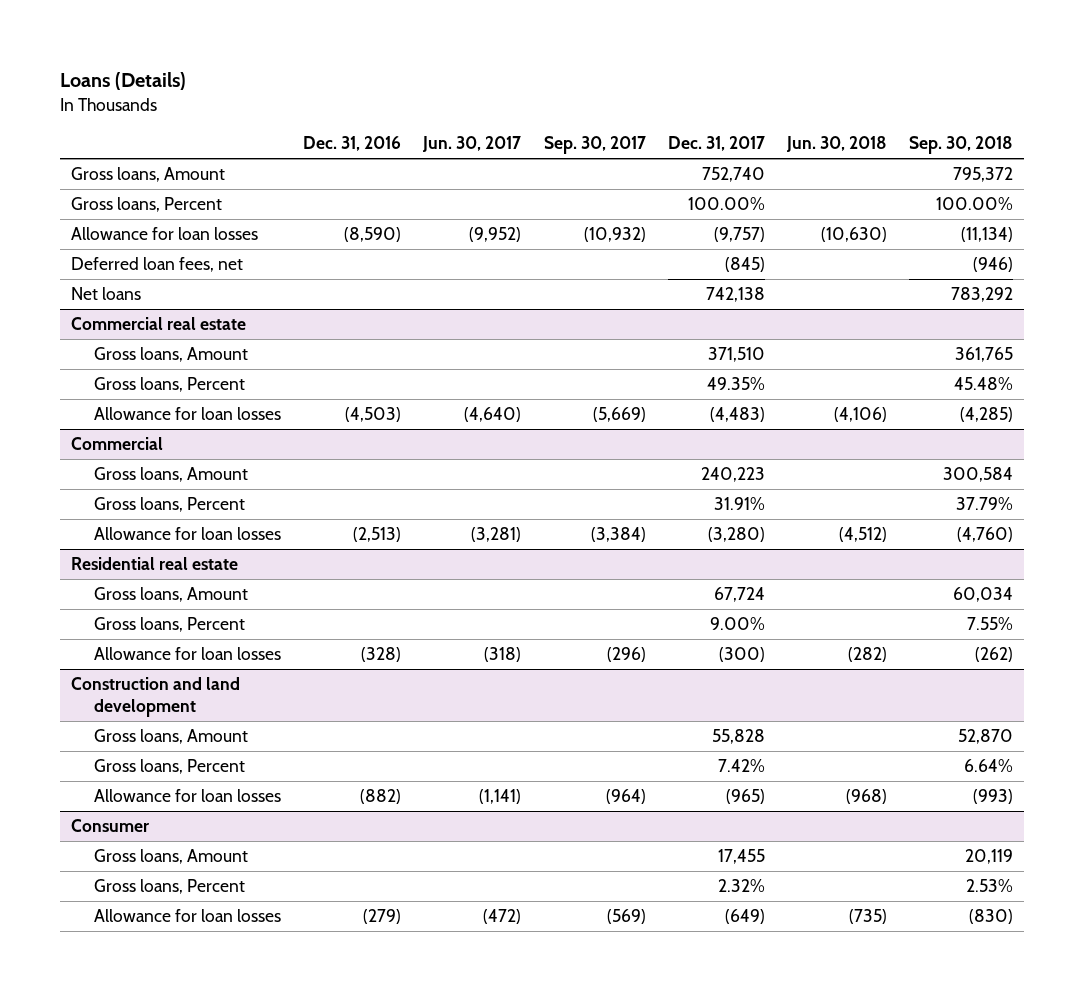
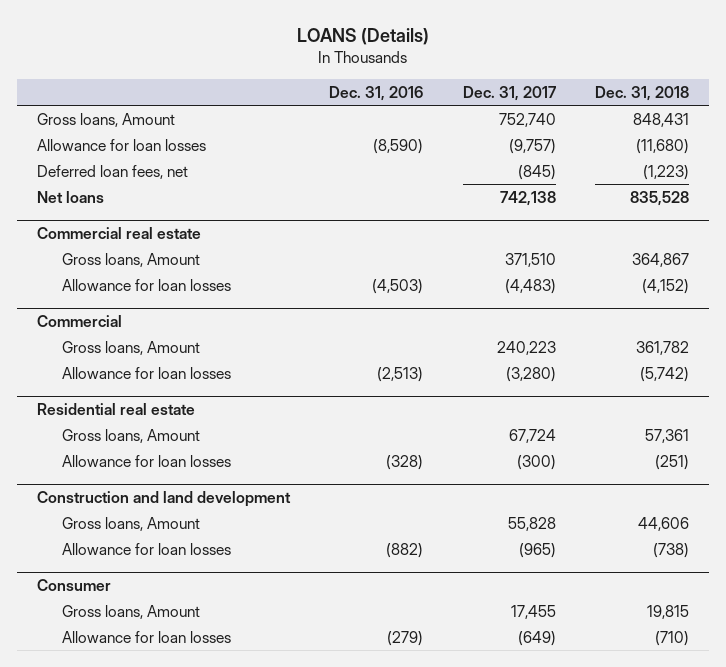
[60,72,187,91] Loans (Details) -> [297,27,430,45] LOANS (Details)
[422,136,522,153] Jun. 30, 2017 -> none
[543,136,646,155] Sep. 30, 2017 -> none
[785,136,887,153] Jun. 30, 2018 -> none
[909,136,1014,155] Sep. 30, 2018 -> none
none -> [595,85,690,101] Dec. 31, 2018
[71,196,223,212] Gross loans, Percent -> none
[94,376,246,392] Gross loans, Percent -> none
[94,496,246,512] Gross loans, Percent -> none
[94,616,246,632] Gross loans, Percent -> none
[94,758,246,774] Gross loans, Percent -> none
[94,878,246,894] Gross loans, Percent -> none

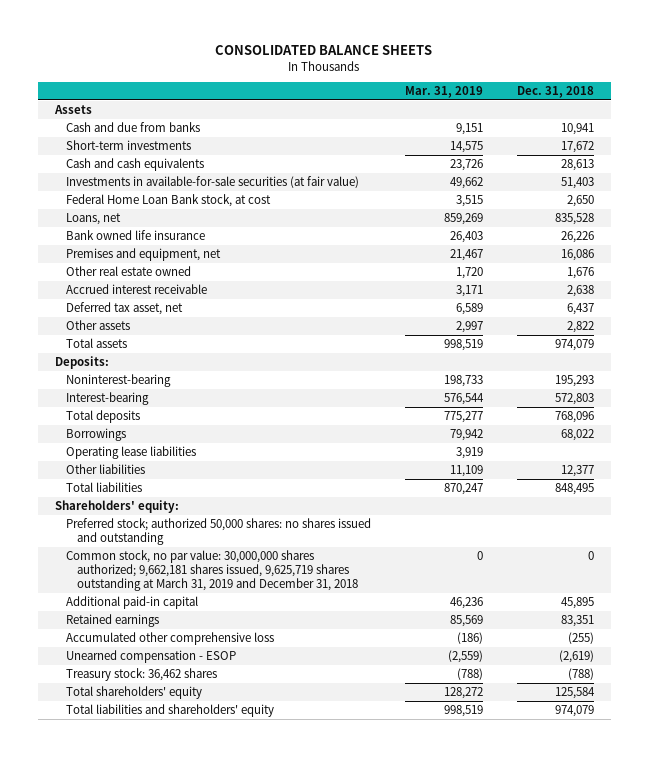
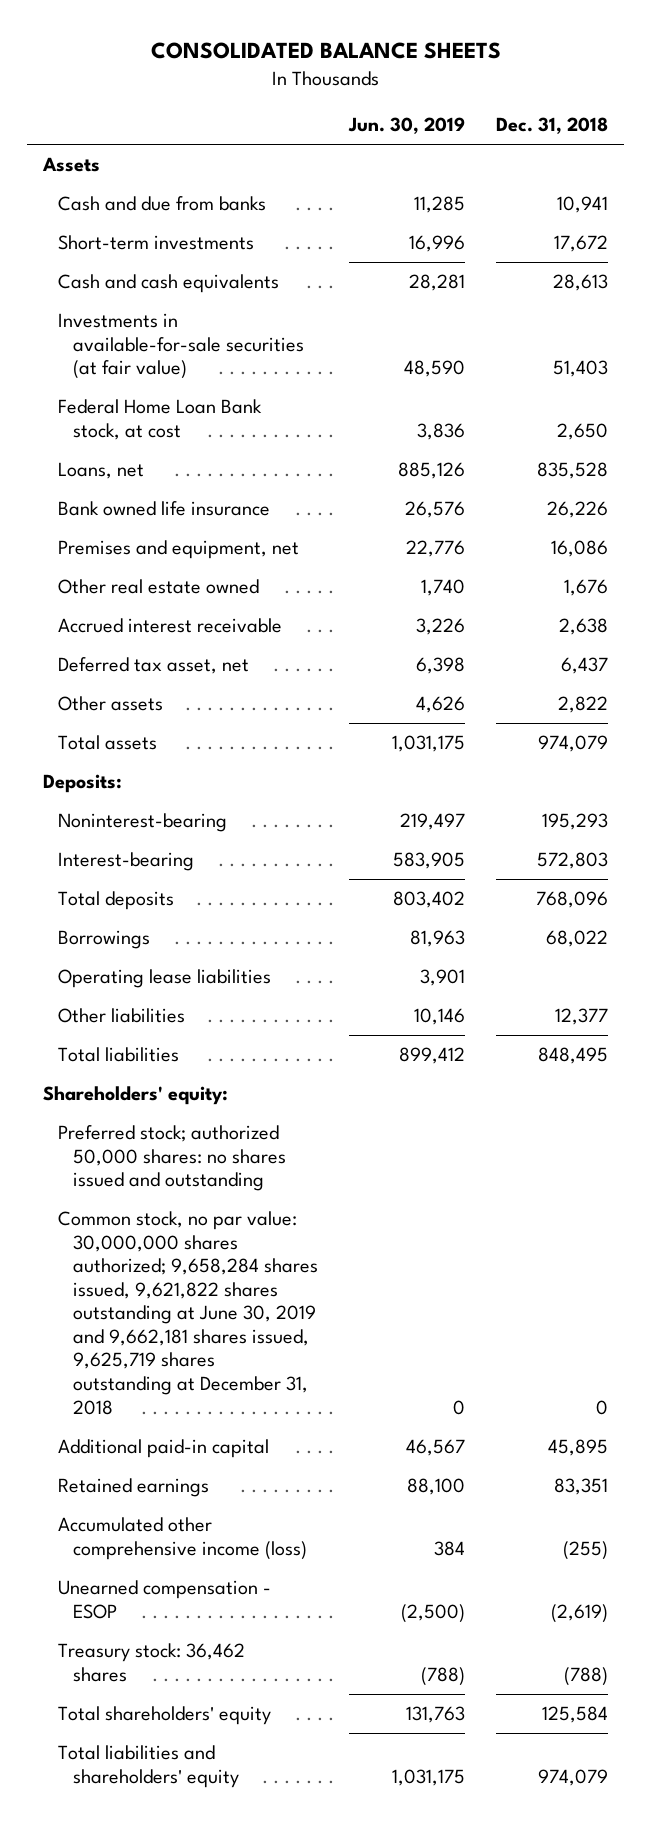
[404,86,483,99] Mar. 31, 2019 -> none
none -> [348,117,466,135] Jun. 30, 2019
[65,550,358,592] Common stock, no par value: 30,000,000 shares authorized; 9,662,181 shares issued, 9,625,719 shares outstanding at March 31, 2019 and December 31, 2018 -> [58,1211,319,1415] Common stock, no par value: 30,000,000 shares authorized; 9,658,284 shares issued, 9,621,822 shares outstanding at June 30, 2019 and 9,662,181 shares issued, 9,625,719 shares outstanding at December 31, 2018
[65,632,274,646] Accumulated other comprehensive loss -> [58,1517,308,1560] Accumulated other comprehensive income (loss)

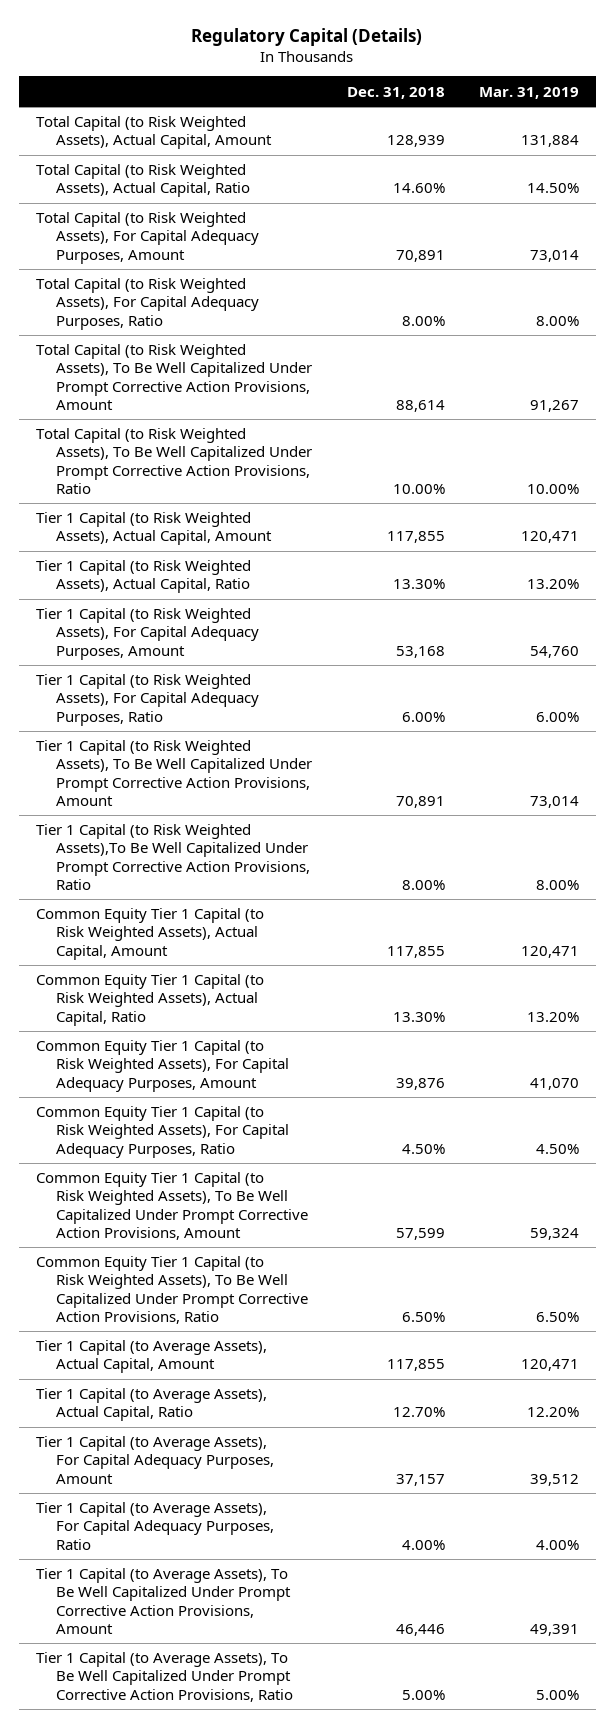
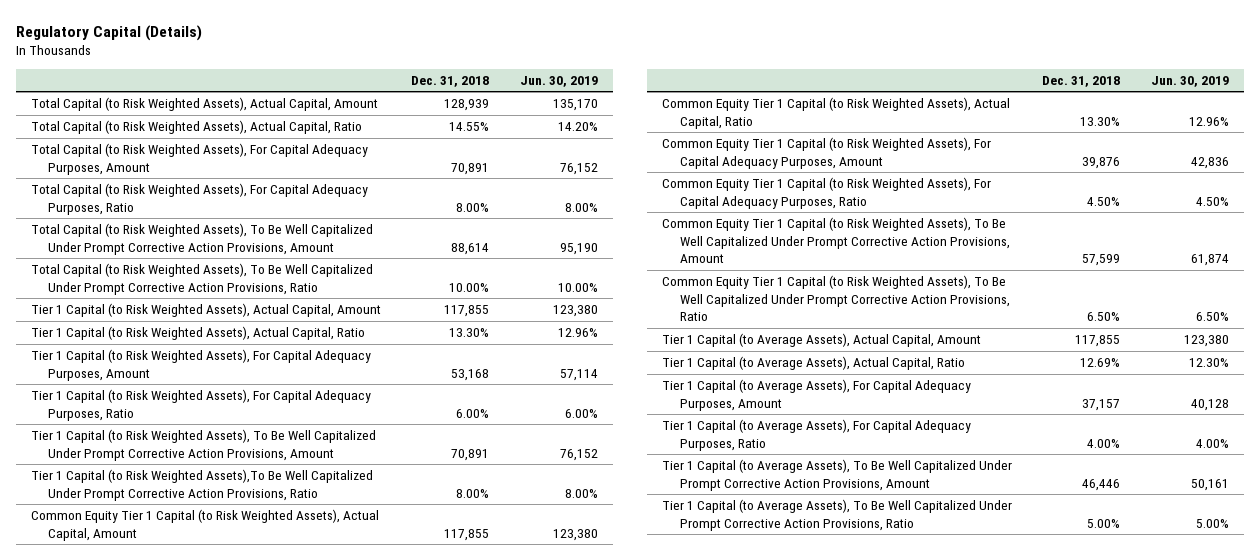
[478,86,579,99] Mar. 31, 2019 -> none
none -> [519,75,598,87] Jun. 30, 2019
[392,183,445,194] 14.60% -> [449,122,490,132] 14.55%
[392,1407,445,1418] 12.70% -> [1080,358,1121,368] 12.69%

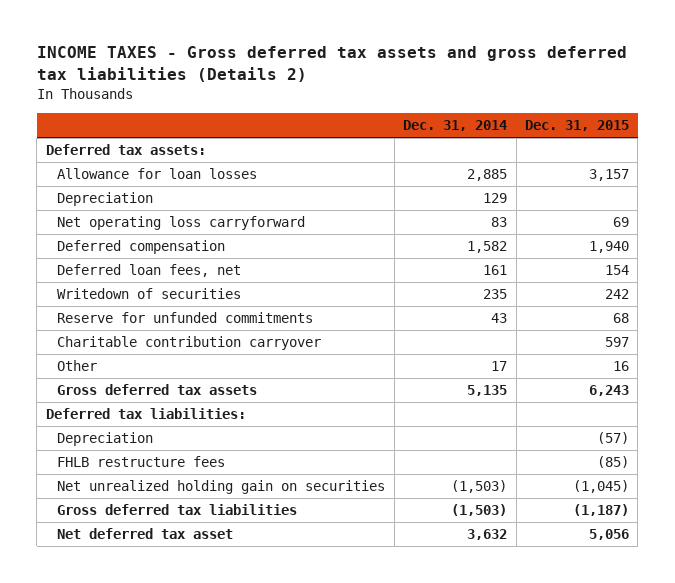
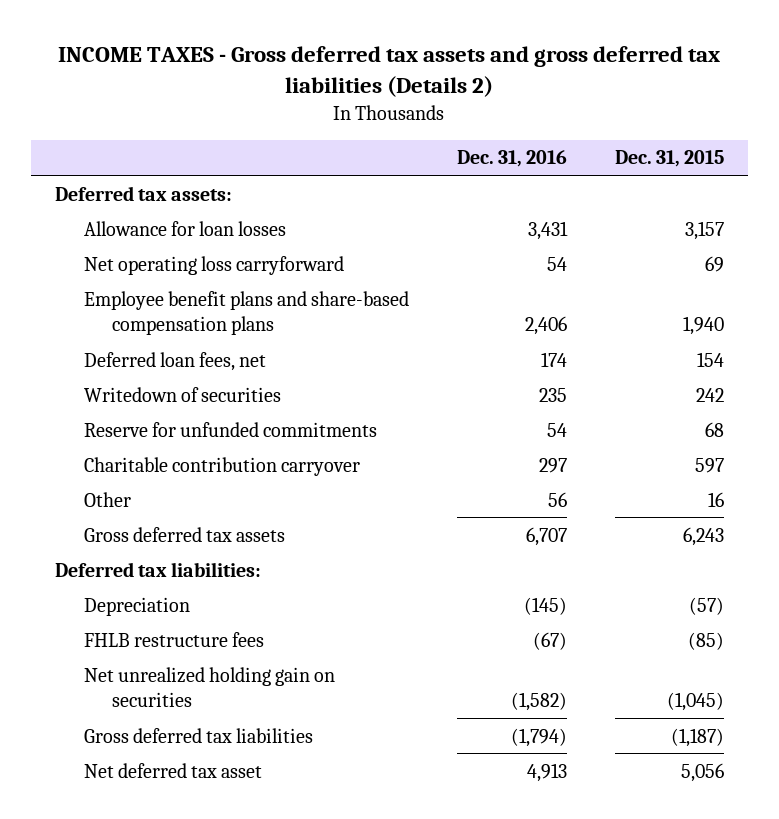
[403,120,508,132] Dec. 31, 2014 -> none
none -> [456,150,567,168] Dec. 31, 2016
[57,192,154,207] Depreciation -> none
[57,240,226,255] Deferred compensation -> [83,290,409,335] Employee benefit plans and share-based compensation plans

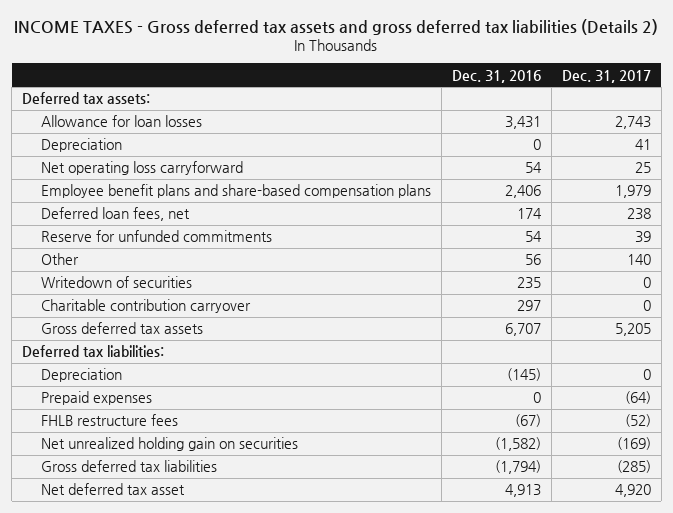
[614,150,724,168] Dec. 31, 2015 -> none
none -> [561,69,651,83] Dec. 31, 2017
none -> [41,138,123,153] Depreciation
[83,386,281,402] Writedown of securities -> [41,276,193,289] Writedown of securities
[83,456,360,476] Charitable contribution carryover -> [41,299,252,314] Charitable contribution carryover
none -> [41,391,153,406] Prepaid expenses

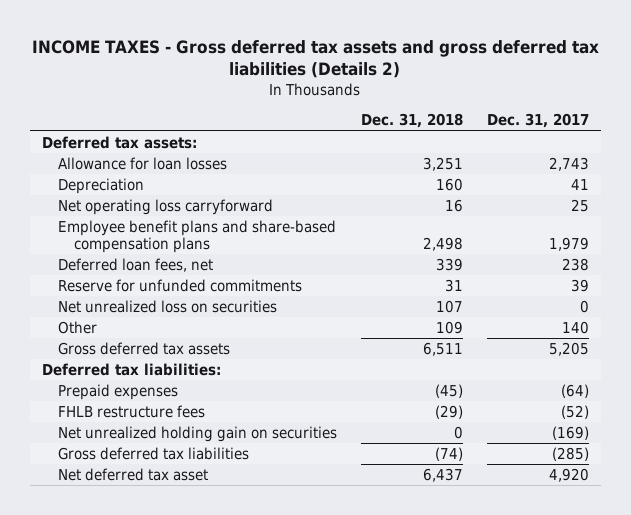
[451,69,541,83] Dec. 31, 2016 -> none
none -> [360,113,463,129] Dec. 31, 2018
none -> [57,299,277,313] Net unrealized loss on securities
[41,276,193,289] Writedown of securities -> none
[41,299,252,314] Charitable contribution carryover -> none
[41,368,123,383] Depreciation -> none

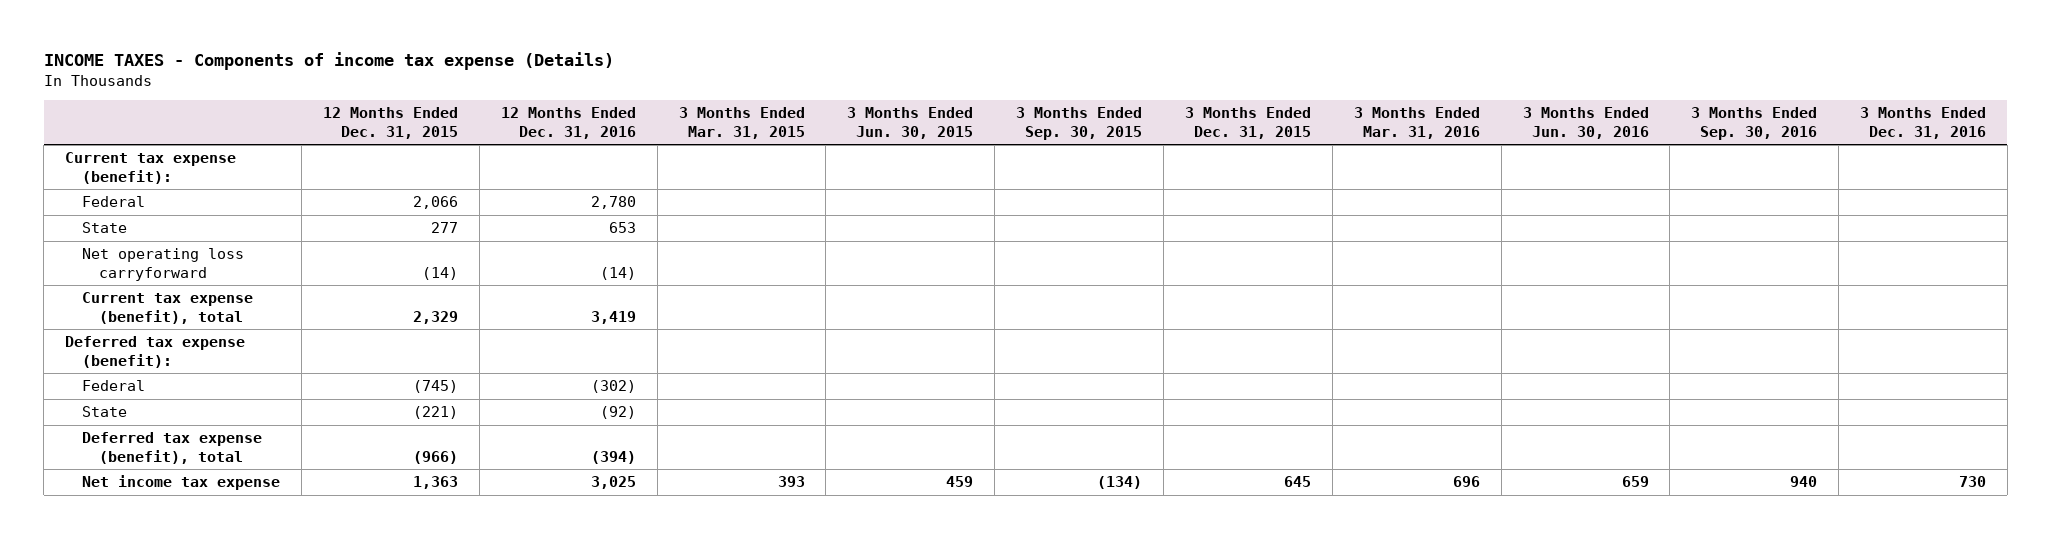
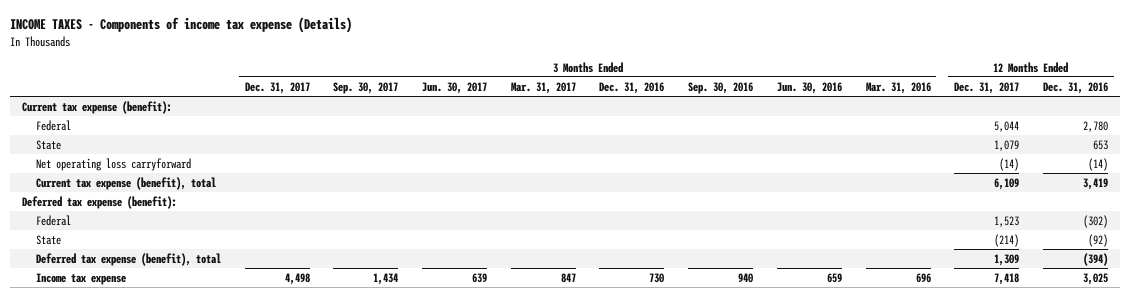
[323,107,459,139] 12 Months Ended Dec. 31, 2015 -> none
[678,107,805,139] 3 Months Ended Mar. 31, 2015 -> none
[847,107,974,139] 3 Months Ended Jun. 30, 2015 -> none
[1016,107,1143,140] 3 Months Ended Sep. 30, 2015 -> none
[1184,107,1311,139] 3 Months Ended Dec. 31, 2015 -> none
none -> [244,81,310,94] Dec. 31, 2017
none -> [333,81,399,94] Sep. 30, 2017
none -> [422,81,488,94] Jun. 30, 2017
none -> [510,81,576,94] Mar. 31, 2017
none -> [954,81,1020,94] Dec. 31, 2017
[82,475,281,491] Net income tax expense -> [36,272,127,285] Income tax expense

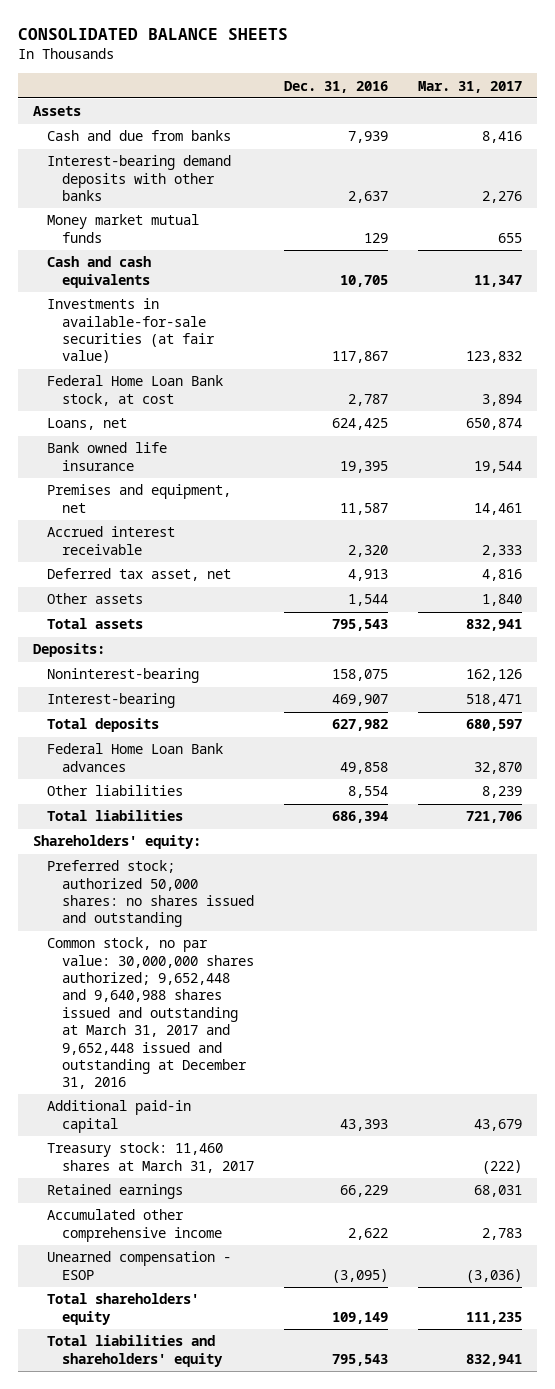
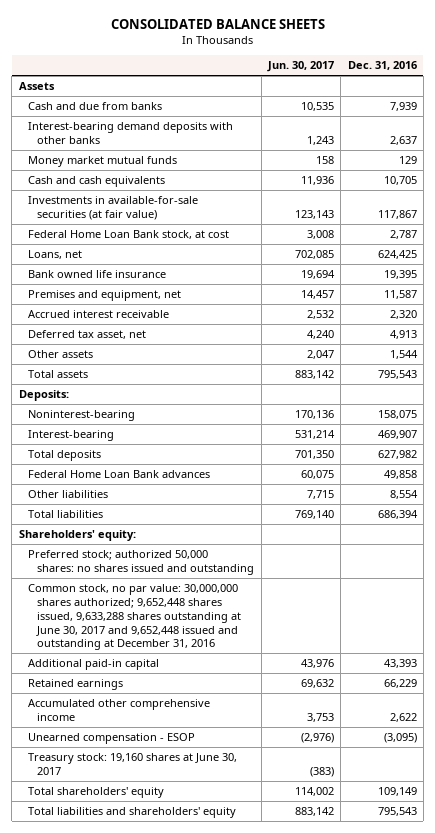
[417,80,522,93] Mar. 31, 2017 -> none
none -> [267,61,335,73] Jun. 30, 2017
[47,937,254,1090] Common stock, no par value: 30,000,000 shares authorized; 9,652,448 and 9,640,988 shares issued and outstanding at March 31, 2017 and 9,652,448 issued and outstanding at December 31, 2016 -> [28,583,242,651] Common stock, no par value: 30,000,000 shares authorized; 9,652,448 shares issued, 9,633,288 shares outstanding at June 30, 2017 and 9,652,448 issued and outstanding at December 31, 2016
[47,1142,254,1173] Treasury stock: 11,460 shares at March 31, 2017 -> none
none -> [28,752,238,775] Treasury stock: 19,160 shares at June 30, 2017

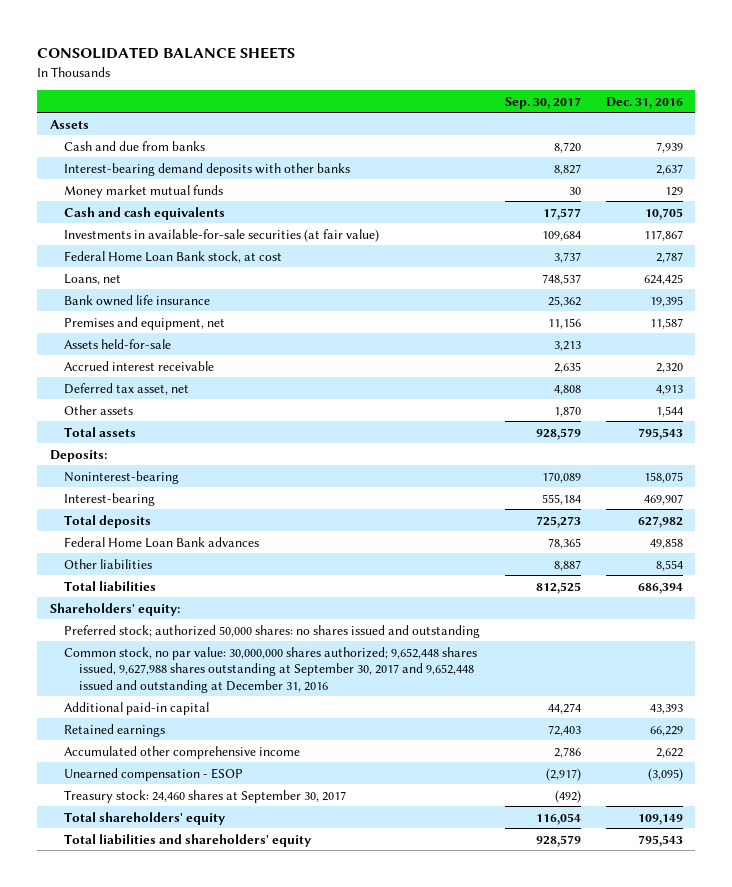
[267,61,335,73] Jun. 30, 2017 -> none
none -> [505,96,582,109] Sep. 30, 2017
none -> [64,338,172,349] Assets held-for-sale
[28,583,242,651] Common stock, no par value: 30,000,000 shares authorized; 9,652,448 shares issued, 9,633,288 shares outstanding at June 30, 2017 and 9,652,448 issued and outstanding at December 31, 2016 -> [64,646,478,693] Common stock, no par value: 30,000,000 shares authorized; 9,652,448 shares issued, 9,627,988 shares outstanding at September 30, 2017 and 9,652,448 issued and outstanding at December 31, 2016
[28,752,238,775] Treasury stock: 19,160 shares at June 30, 2017 -> [64,789,347,803] Treasury stock: 24,460 shares at September 30, 2017

